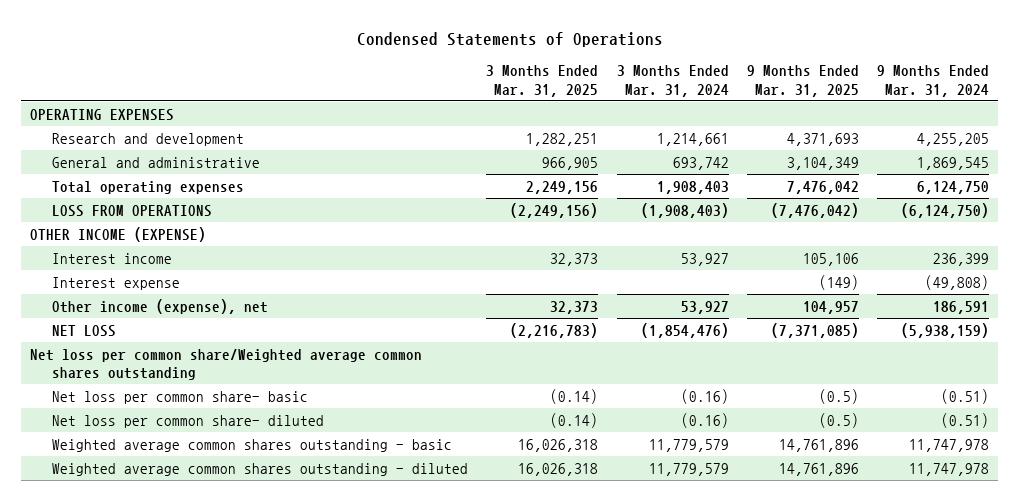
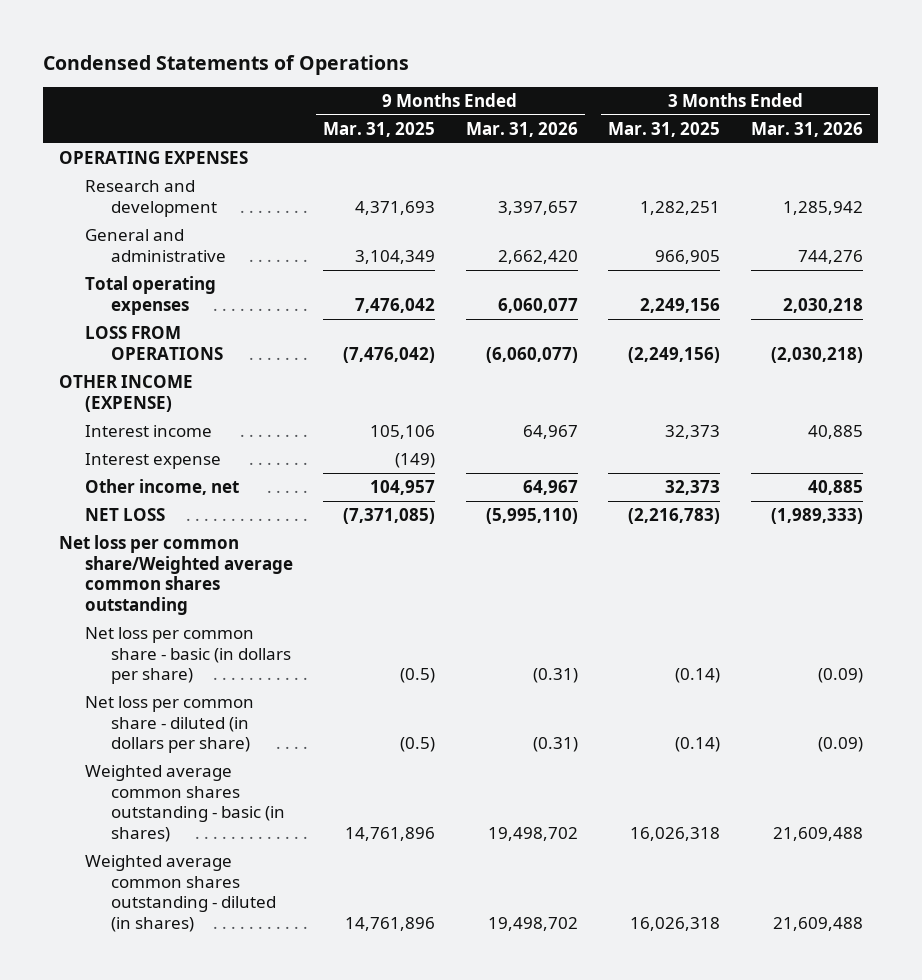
[616,65,729,97] 3 Months Ended Mar. 31, 2024 -> none
[876,65,989,97] 9 Months Ended Mar. 31, 2024 -> none
none -> [465,122,578,138] Mar. 31, 2026
none -> [750,122,863,138] Mar. 31, 2026
[52,298,269,314] Other income (expense), net -> [84,479,239,496] Other income, net
[52,390,309,404] Net loss per common share- basic -> [84,627,291,685] Net loss per common share - basic (in dollars per share)
[52,414,325,428] Net loss per common share- diluted -> [84,696,254,754] Net loss per common share - diluted (in dollars per share)
[52,438,453,452] Weighted average common shares outstanding - basic -> [84,765,285,843] Weighted average common shares outstanding - basic (in shares)
[52,462,469,476] Weighted average common shares outstanding - diluted -> [84,855,276,933] Weighted average common shares outstanding - diluted (in shares)

